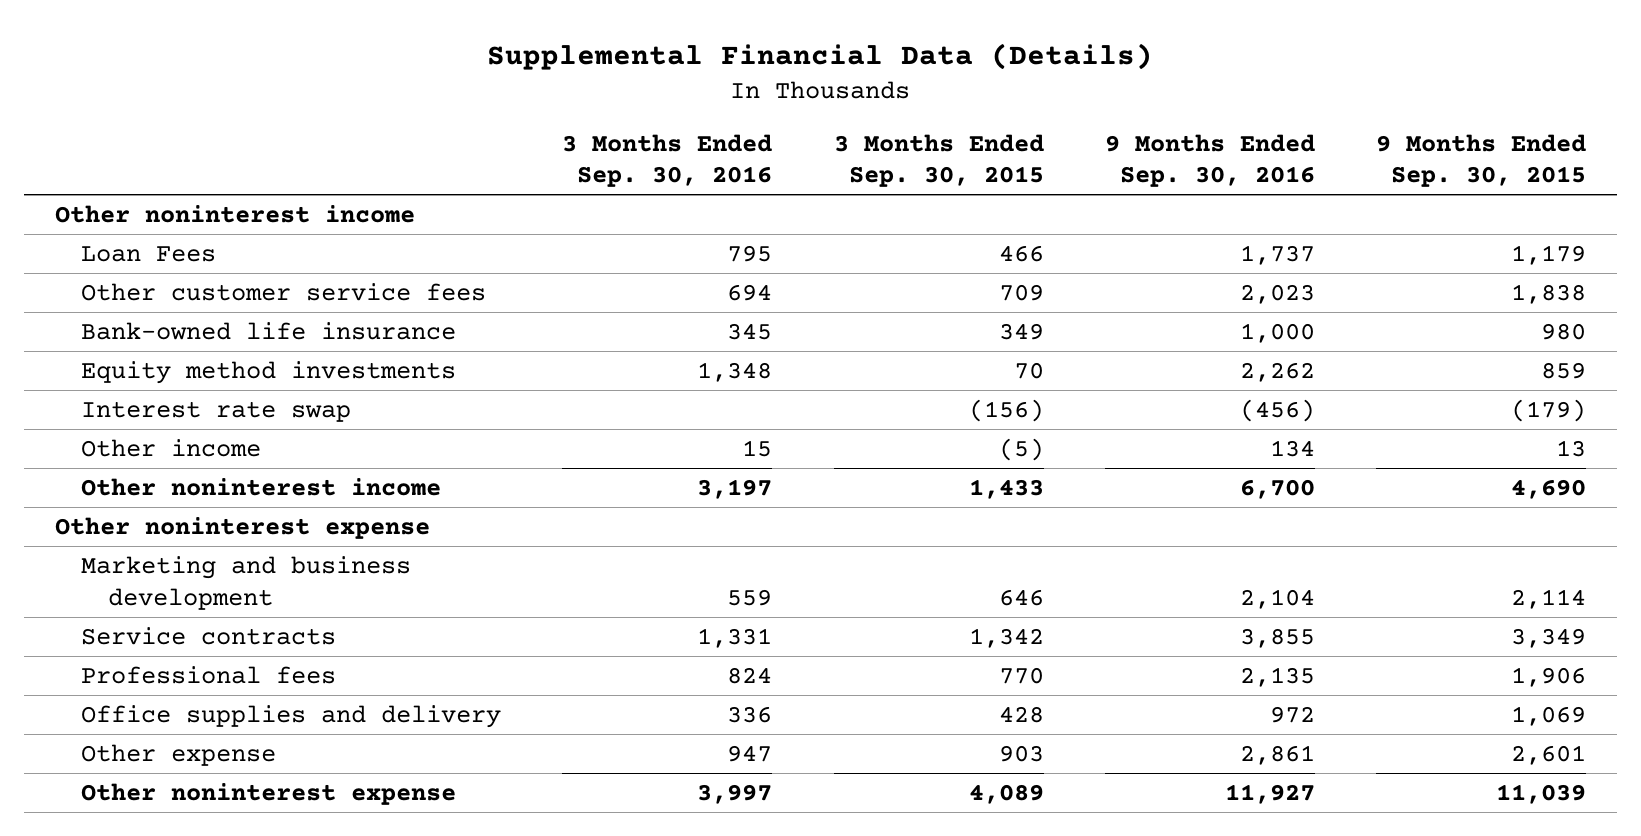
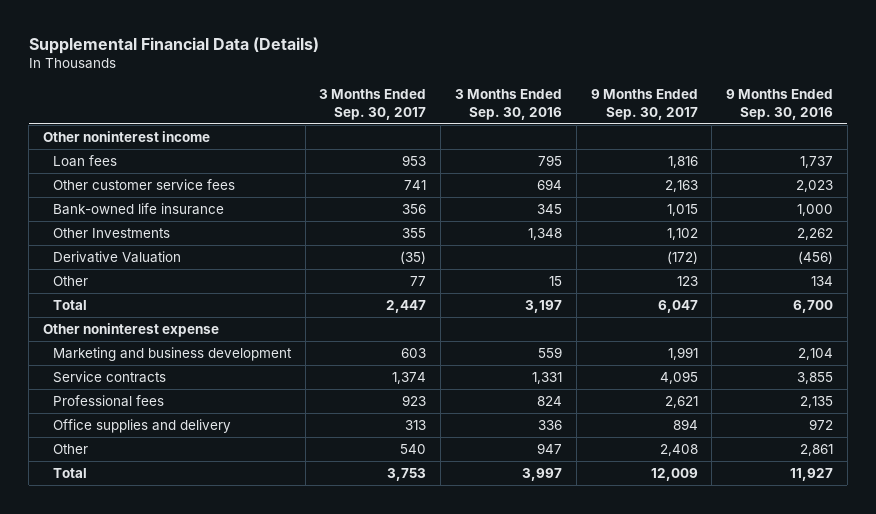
[833,133,1044,188] 3 Months Ended Sep. 30, 2015 -> none
[1376,133,1587,188] 9 Months Ended Sep. 30, 2015 -> none
none -> [319,89,427,120] 3 Months Ended Sep. 30, 2017
none -> [590,89,698,120] 9 Months Ended Sep. 30, 2017
[81,246,217,263] Loan Fees -> [52,155,117,168] Loan fees
[81,361,457,385] Equity method investments -> [52,228,170,239] Other Investments
[81,401,352,423] Interest rate swap -> [52,251,181,264] Derivative Valuation
[81,439,262,458] Other income -> [52,276,88,287] Other
[81,478,442,497] Other noninterest income -> [52,300,87,311] Total
[81,744,277,767] Other expense -> [52,444,88,455] Other
[81,783,457,806] Other noninterest expense -> [52,468,87,479] Total

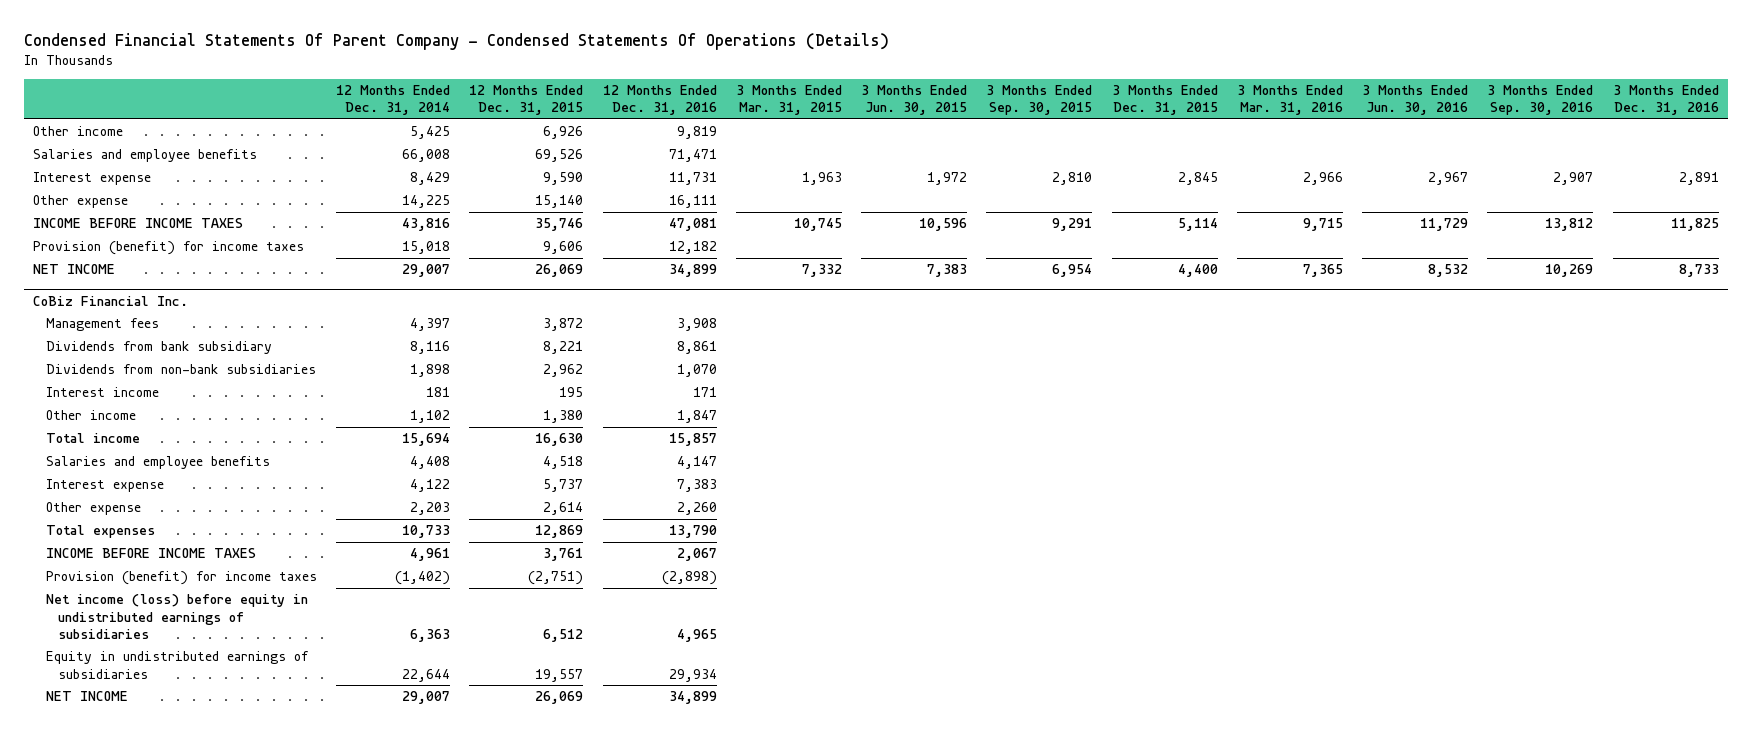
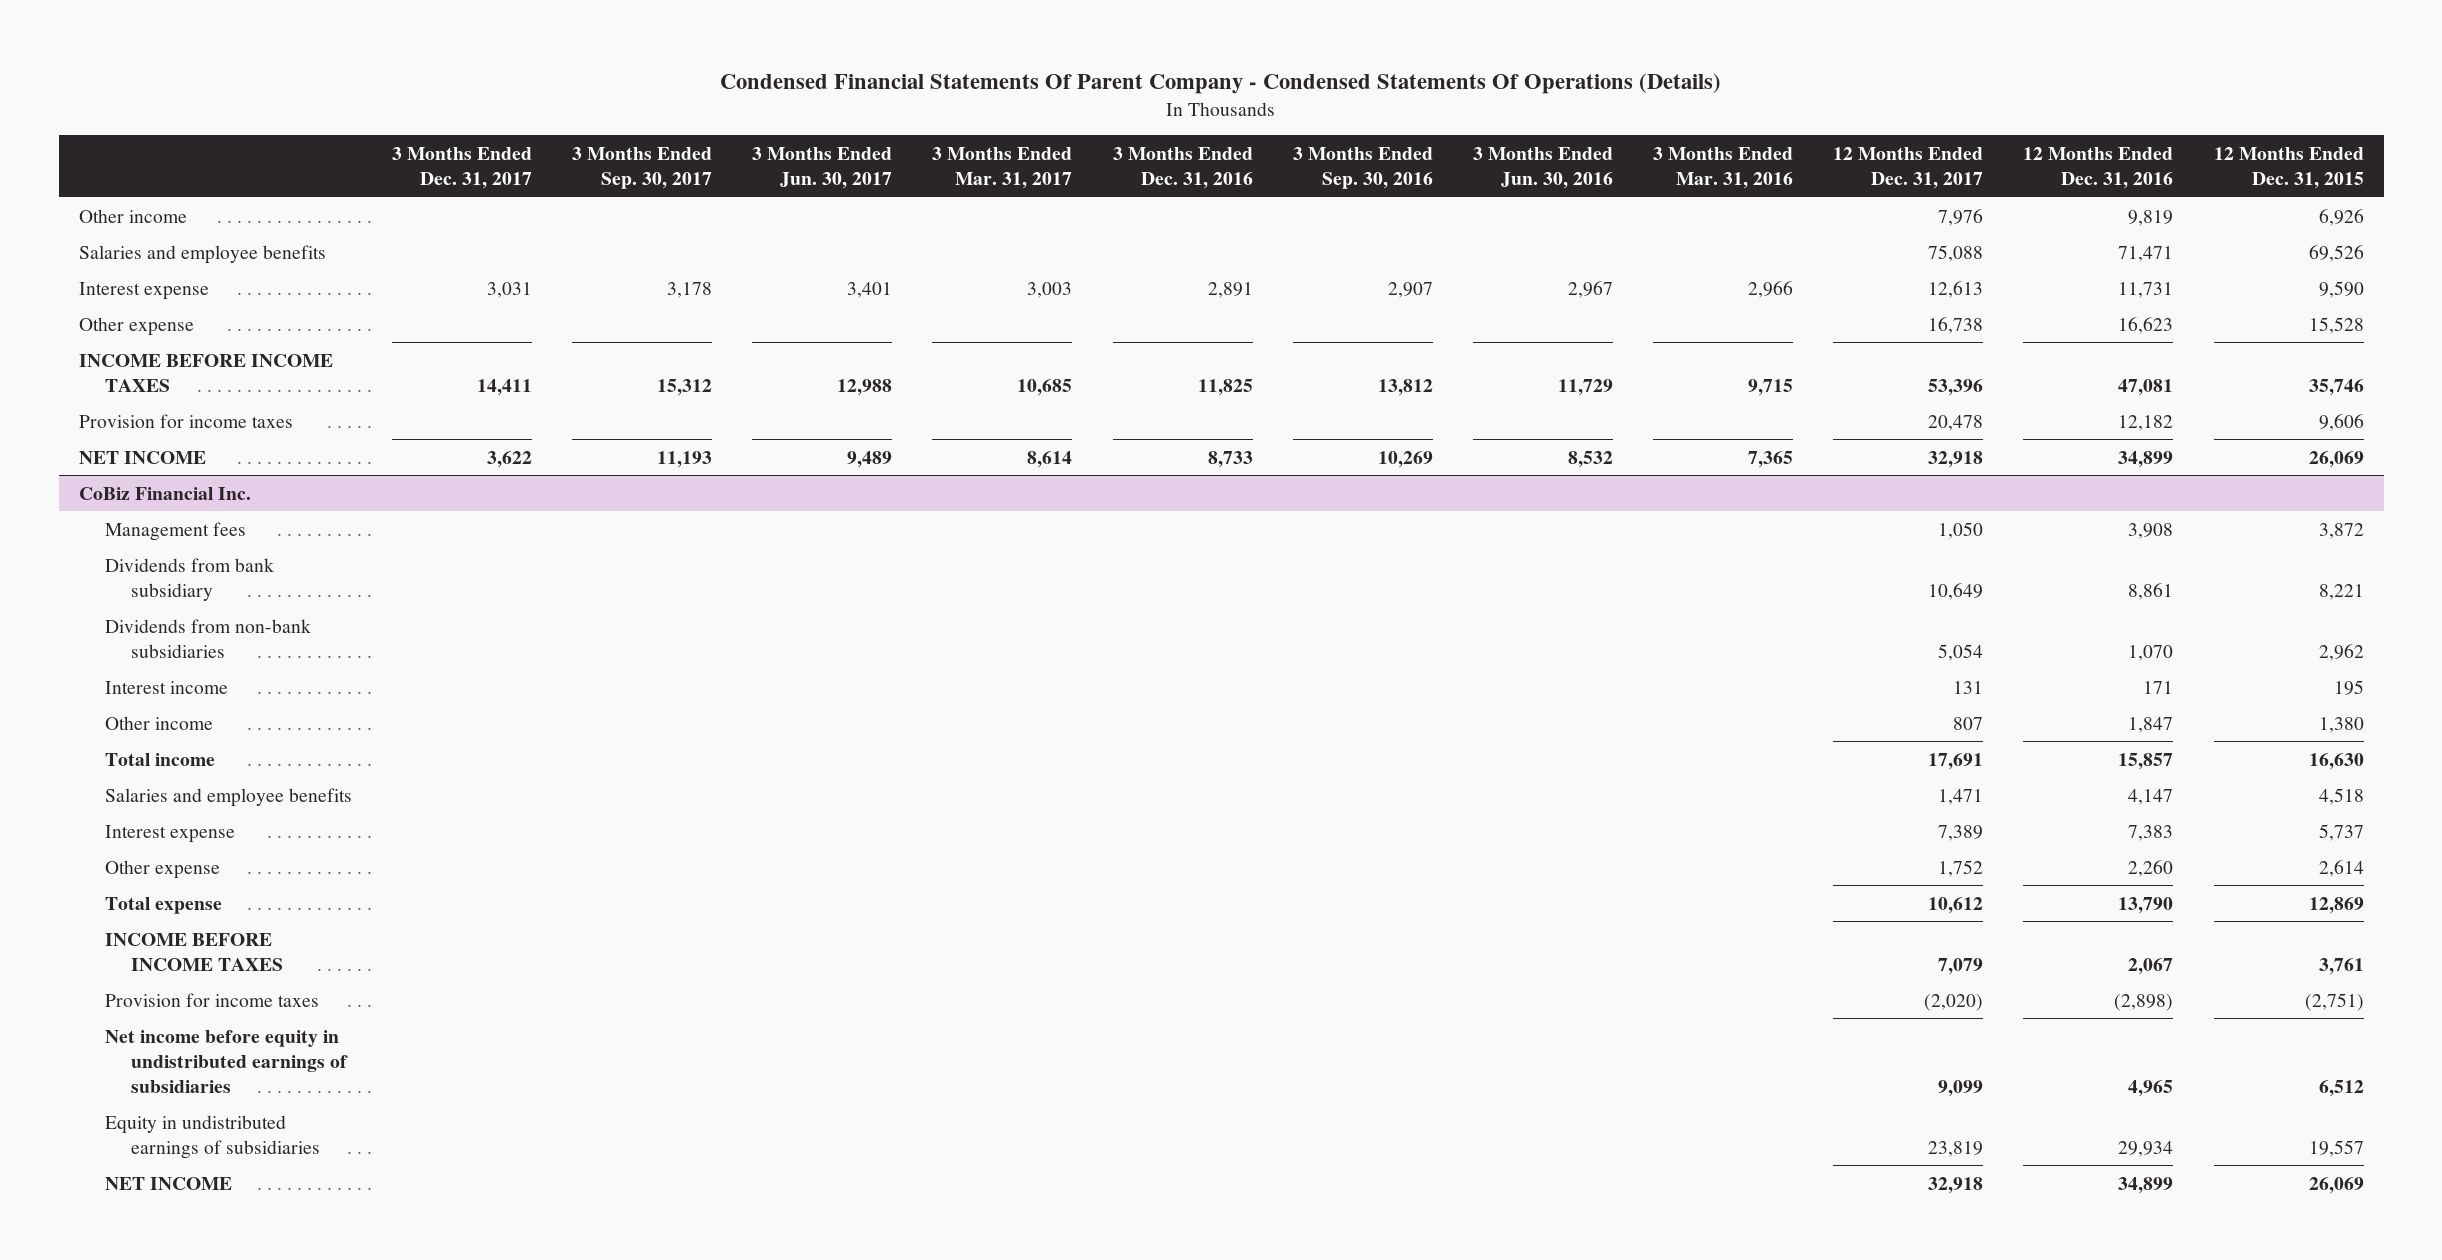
[336,85,451,116] 12 Months Ended Dec. 31, 2014 -> none
[735,85,842,116] 3 Months Ended Mar. 31, 2015 -> none
[861,85,968,116] 3 Months Ended Jun. 30, 2015 -> none
[986,85,1093,116] 3 Months Ended Sep. 30, 2015 -> none
[1111,85,1218,116] 3 Months Ended Dec. 31, 2015 -> none
none -> [391,147,532,190] 3 Months Ended Dec. 31, 2017
none -> [572,147,713,190] 3 Months Ended Sep. 30, 2017
none -> [752,147,893,190] 3 Months Ended Jun. 30, 2017
none -> [932,147,1073,190] 3 Months Ended Mar. 31, 2017
none -> [1833,147,1984,190] 12 Months Ended Dec. 31, 2017
[535,195,584,209] 15,140 -> [2308,316,2364,334] 15,528
[668,195,717,209] 16,111 -> [2118,316,2174,334] 16,623
[33,241,305,256] Provision (benefit) for income taxes -> [78,413,293,428] Provision for income taxes
[45,525,155,539] Total expenses -> [104,896,222,914] Total expense
[45,571,317,586] Provision (benefit) for income taxes -> [104,992,319,1007] Provision for income taxes
[45,594,308,640] Net income (loss) before equity in undistributed earnings of subsidiaries -> [104,1029,348,1093] Net income before equity in undistributed earnings of subsidiaries

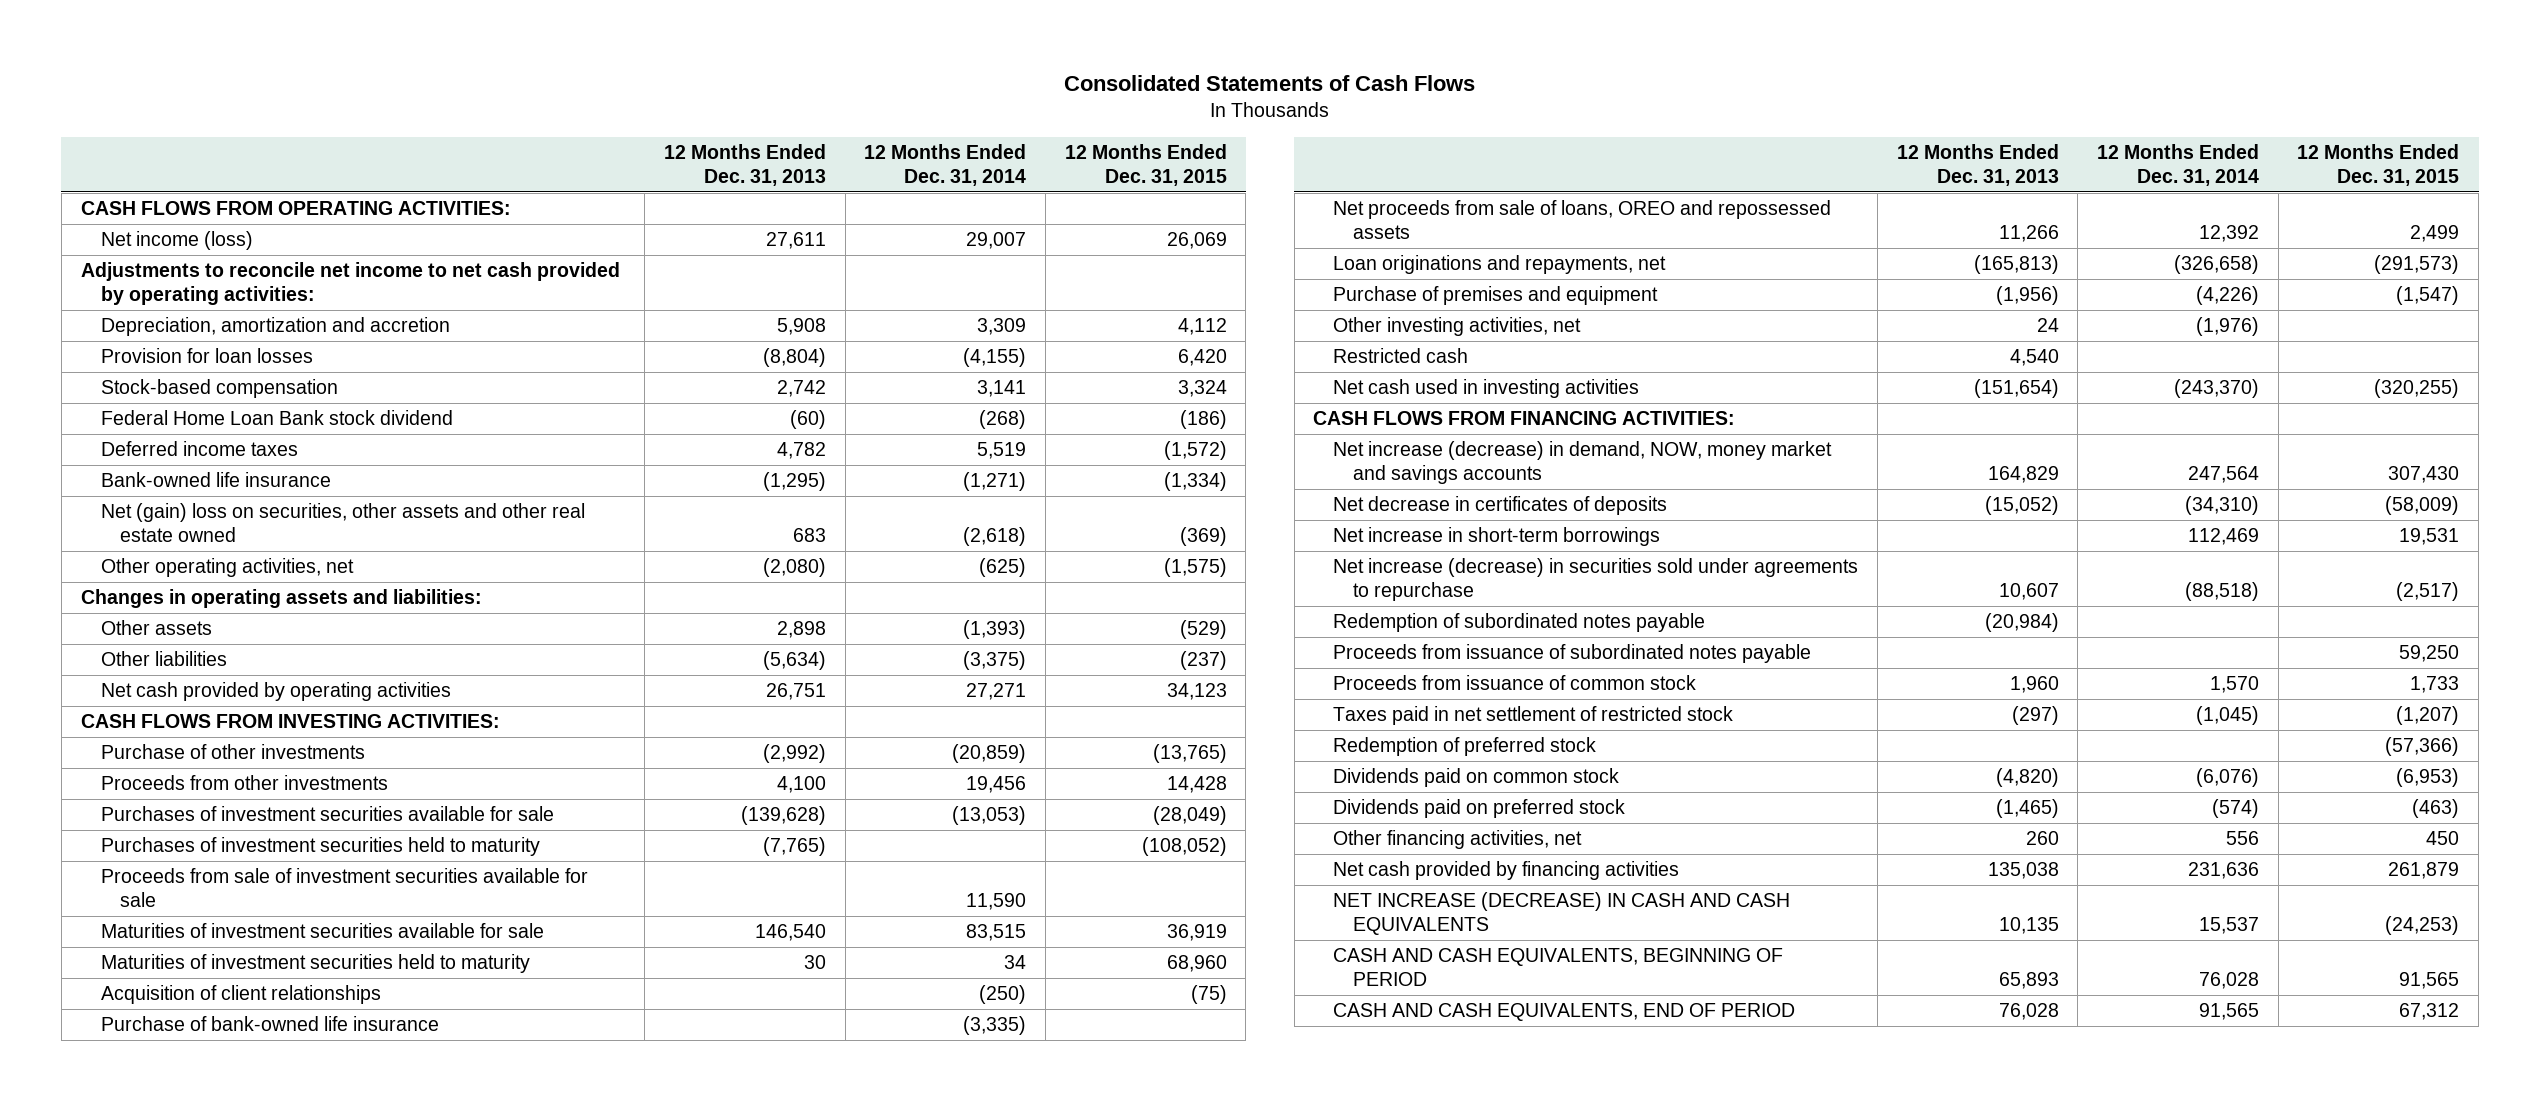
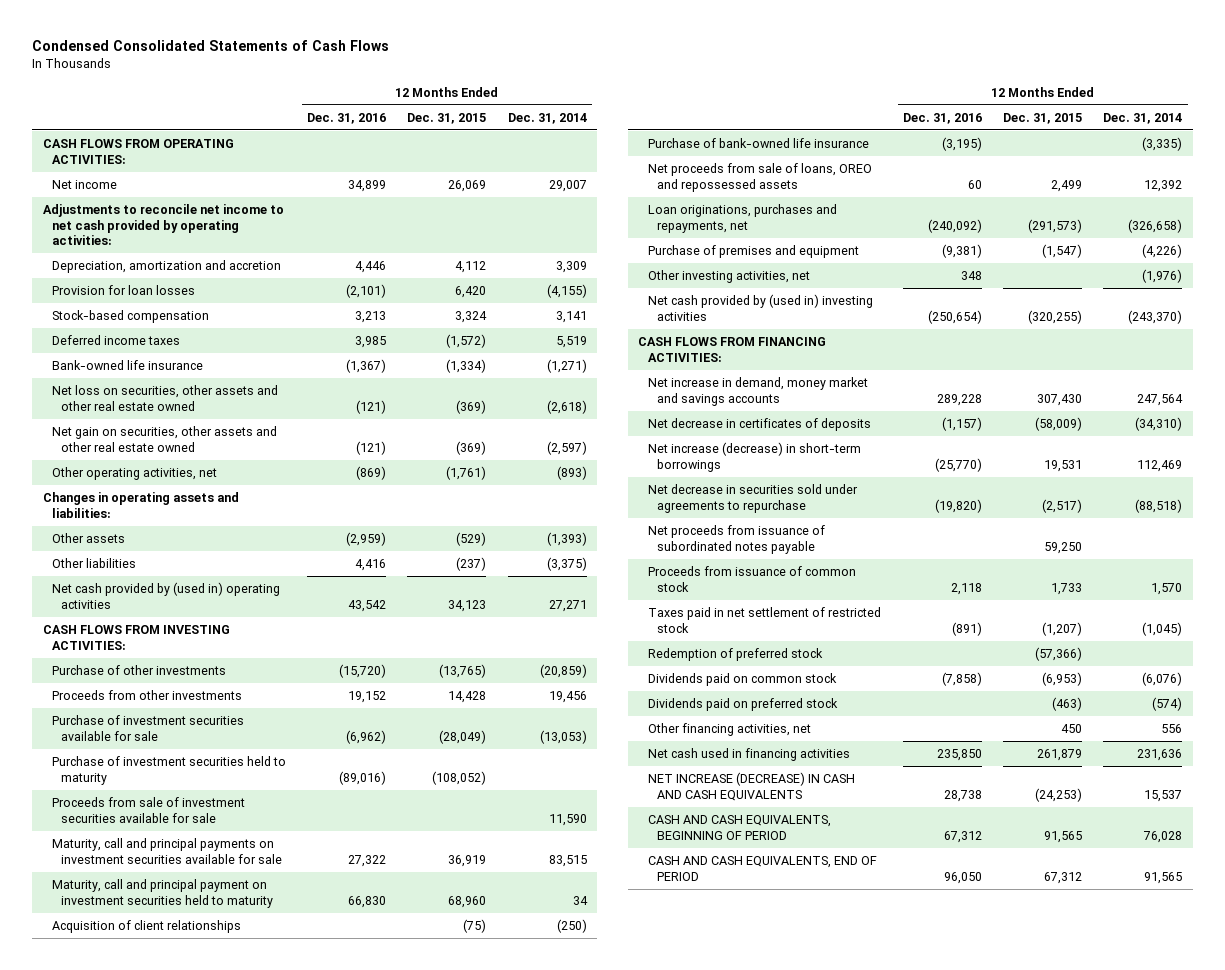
[1064,75,1476,92] Consolidated Statements of Cash Flows -> [31,39,389,51] Condensed Consolidated Statements of Cash Flows
[663,143,826,187] 12 Months Ended Dec. 31, 2013 -> none
none -> [307,112,387,124] Dec. 31, 2016
[100,231,253,251] Net income (loss) -> [51,179,117,189] Net income
[100,410,453,426] Federal Home Loan Bank stock dividend -> none
[100,503,585,543] Net (gain) loss on securities, other assets and other real estate owned -> [51,384,278,411] Net loss on securities, other assets and other real estate owned
none -> [51,425,277,452] Net gain on securities, other assets and other real estate owned
[979,558,1027,578] (625) -> [556,465,587,480] (893)
[1163,558,1227,578] (1,575) -> [446,465,487,480] (1,761)
[100,682,451,702] Net cash provided by operating activities -> [51,581,280,609] Net cash provided by (used in) operating activities
[100,806,554,822] Purchases of investment securities available for sale -> [51,714,244,741] Purchase of investment securities available for sale
[100,837,540,857] Purchases of investment securities held to maturity -> [51,755,286,785] Purchase of investment securities held to maturity
[100,923,544,939] Maturities of investment securities available for sale -> [51,837,283,864] Maturity, call and principal payments on investment securities available for sale
[100,954,530,974] Maturities of investment securities held to maturity -> [51,878,274,908] Maturity, call and principal payment on investment securities held to maturity
[1333,255,1667,275] Loan originations and repayments, net -> [647,203,837,233] Loan originations, purchases and repayments, net
[1333,348,1469,364] Restricted cash -> none
[1333,379,1640,399] Net cash used in investing activities -> [647,293,873,321] Net cash provided by (used in) investing activities
[1333,441,1833,485] Net increase (decrease) in demand, NOW, money market and savings accounts -> [647,376,868,406] Net increase in demand, money market and savings accounts
[1333,613,1706,633] Redemption of subordinated notes payable -> none
[1333,527,1661,547] Net increase in short-term borrowings -> [647,441,861,472] Net increase (decrease) in short-term borrowings
[1333,558,1859,602] Net increase (decrease) in securities sold under agreements to repurchase -> [647,483,858,513] Net decrease in securities sold under agreements to repurchase
[1333,644,1812,664] Proceeds from issuance of subordinated notes payable -> [647,524,825,554] Net proceeds from issuance of subordinated notes payable
[1333,861,1680,881] Net cash provided by financing activities -> [647,747,850,761] Net cash used in financing activities

